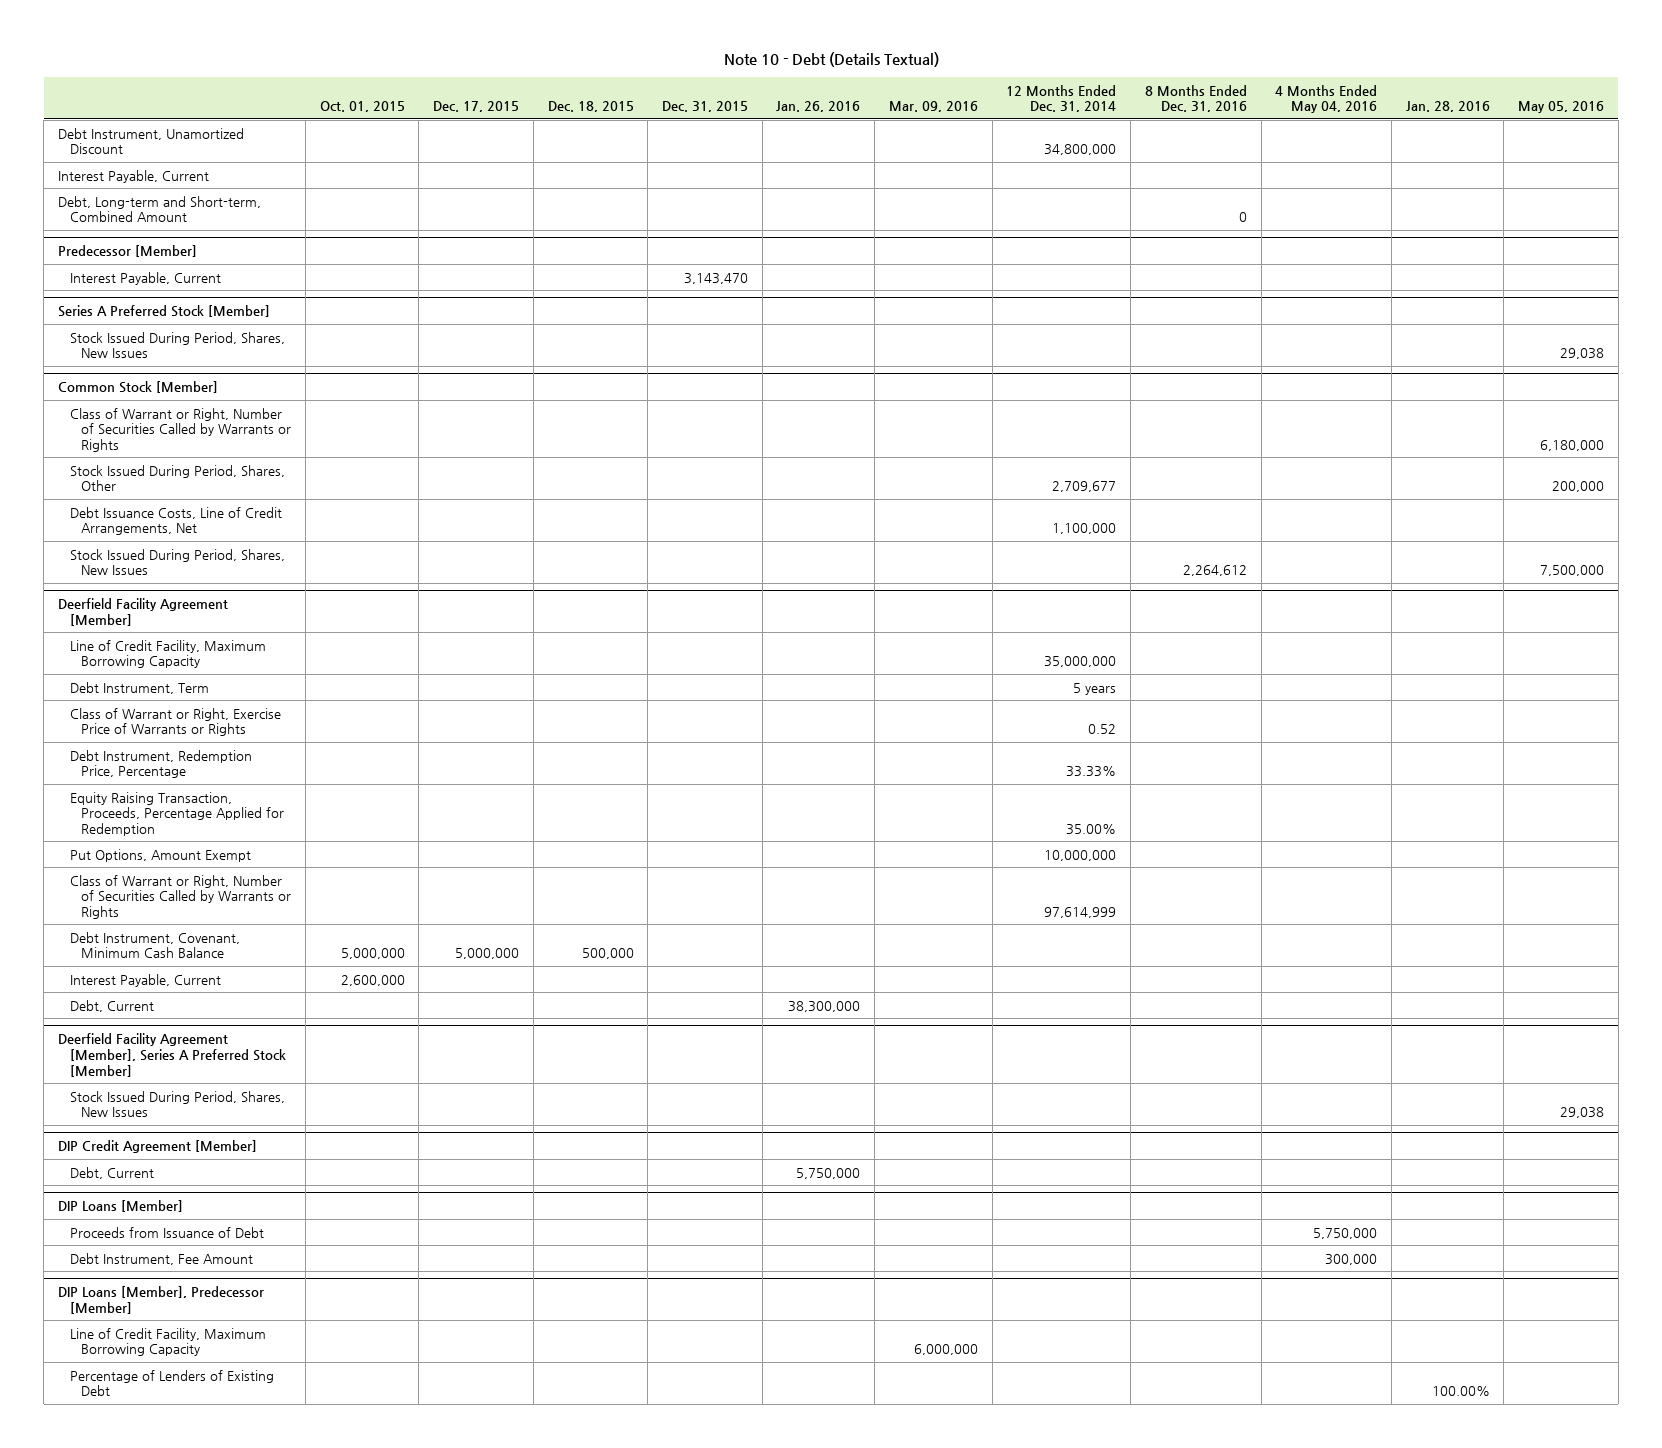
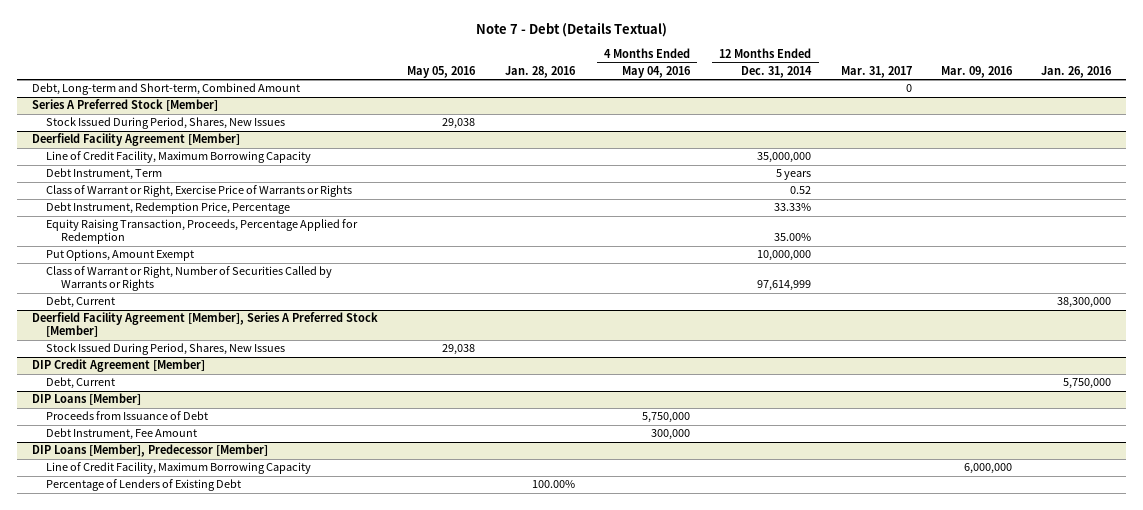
[723,51,939,67] Note 10 - Debt (Details Textual) -> [475,22,667,38] Note 7 - Debt (Details Textual)
[319,101,405,113] Oct. 01, 2015 -> none
[433,101,520,113] Dec. 17, 2015 -> none
[547,101,634,113] Dec. 18, 2015 -> none
[662,101,749,113] Dec. 31, 2015 -> none
[1144,84,1247,113] 8 Months Ended Dec. 31, 2016 -> none
none -> [840,65,912,78] Mar. 31, 2017
[57,127,244,155] Debt Instrument, Unamortized Discount -> none
[57,169,209,183] Interest Payable, Current -> none
[57,245,197,258] Predecessor [Member] -> none
[69,271,221,285] Interest Payable, Current -> none
[57,381,218,394] Common Stock [Member] -> none
[69,407,292,452] Class of Warrant or Right, Number of Securities Called by Warrants or Rights -> none
[69,464,285,492] Stock Issued During Period, Shares, Other -> none
[69,506,282,536] Debt Issuance Costs, Line of Credit Arrangements, Net -> none
[69,548,285,576] Stock Issued During Period, Shares, New Issues -> none
[69,931,240,959] Debt Instrument, Covenant, Minimum Cash Balance -> none
[69,973,221,987] Interest Payable, Current -> none

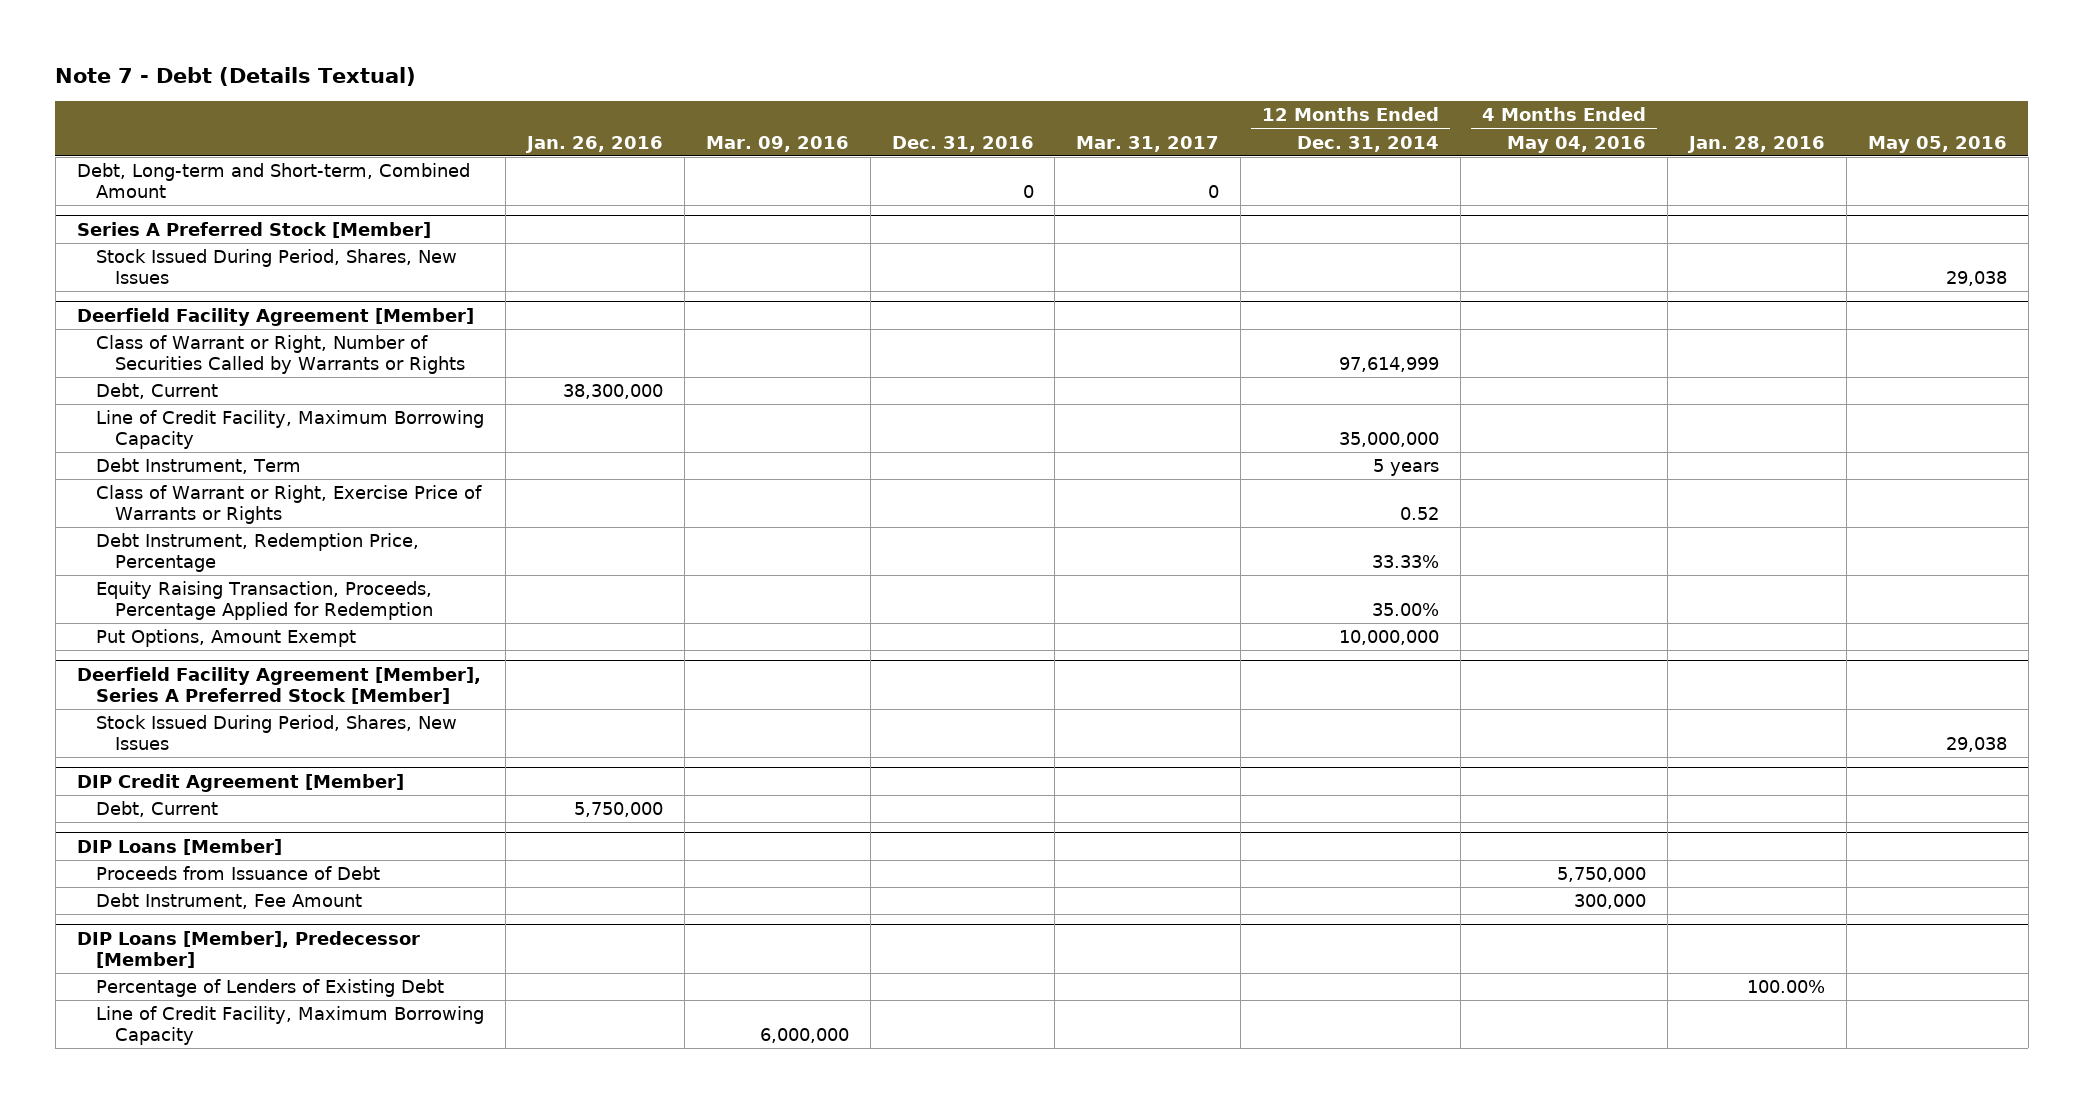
none -> [891,135,1034,152] Dec. 31, 2016
[46,266,333,292] Class of Warrant or Right, Number of Securities Called by Warrants or Rights -> [96,335,466,375] Class of Warrant or Right, Number of Securities Called by Warrants or Rights
[46,296,116,309] Debt, Current -> [96,383,219,400] Debt, Current
[46,462,312,475] Line of Credit Facility, Maximum Borrowing Capacity -> [96,1006,485,1046] Line of Credit Facility, Maximum Borrowing Capacity

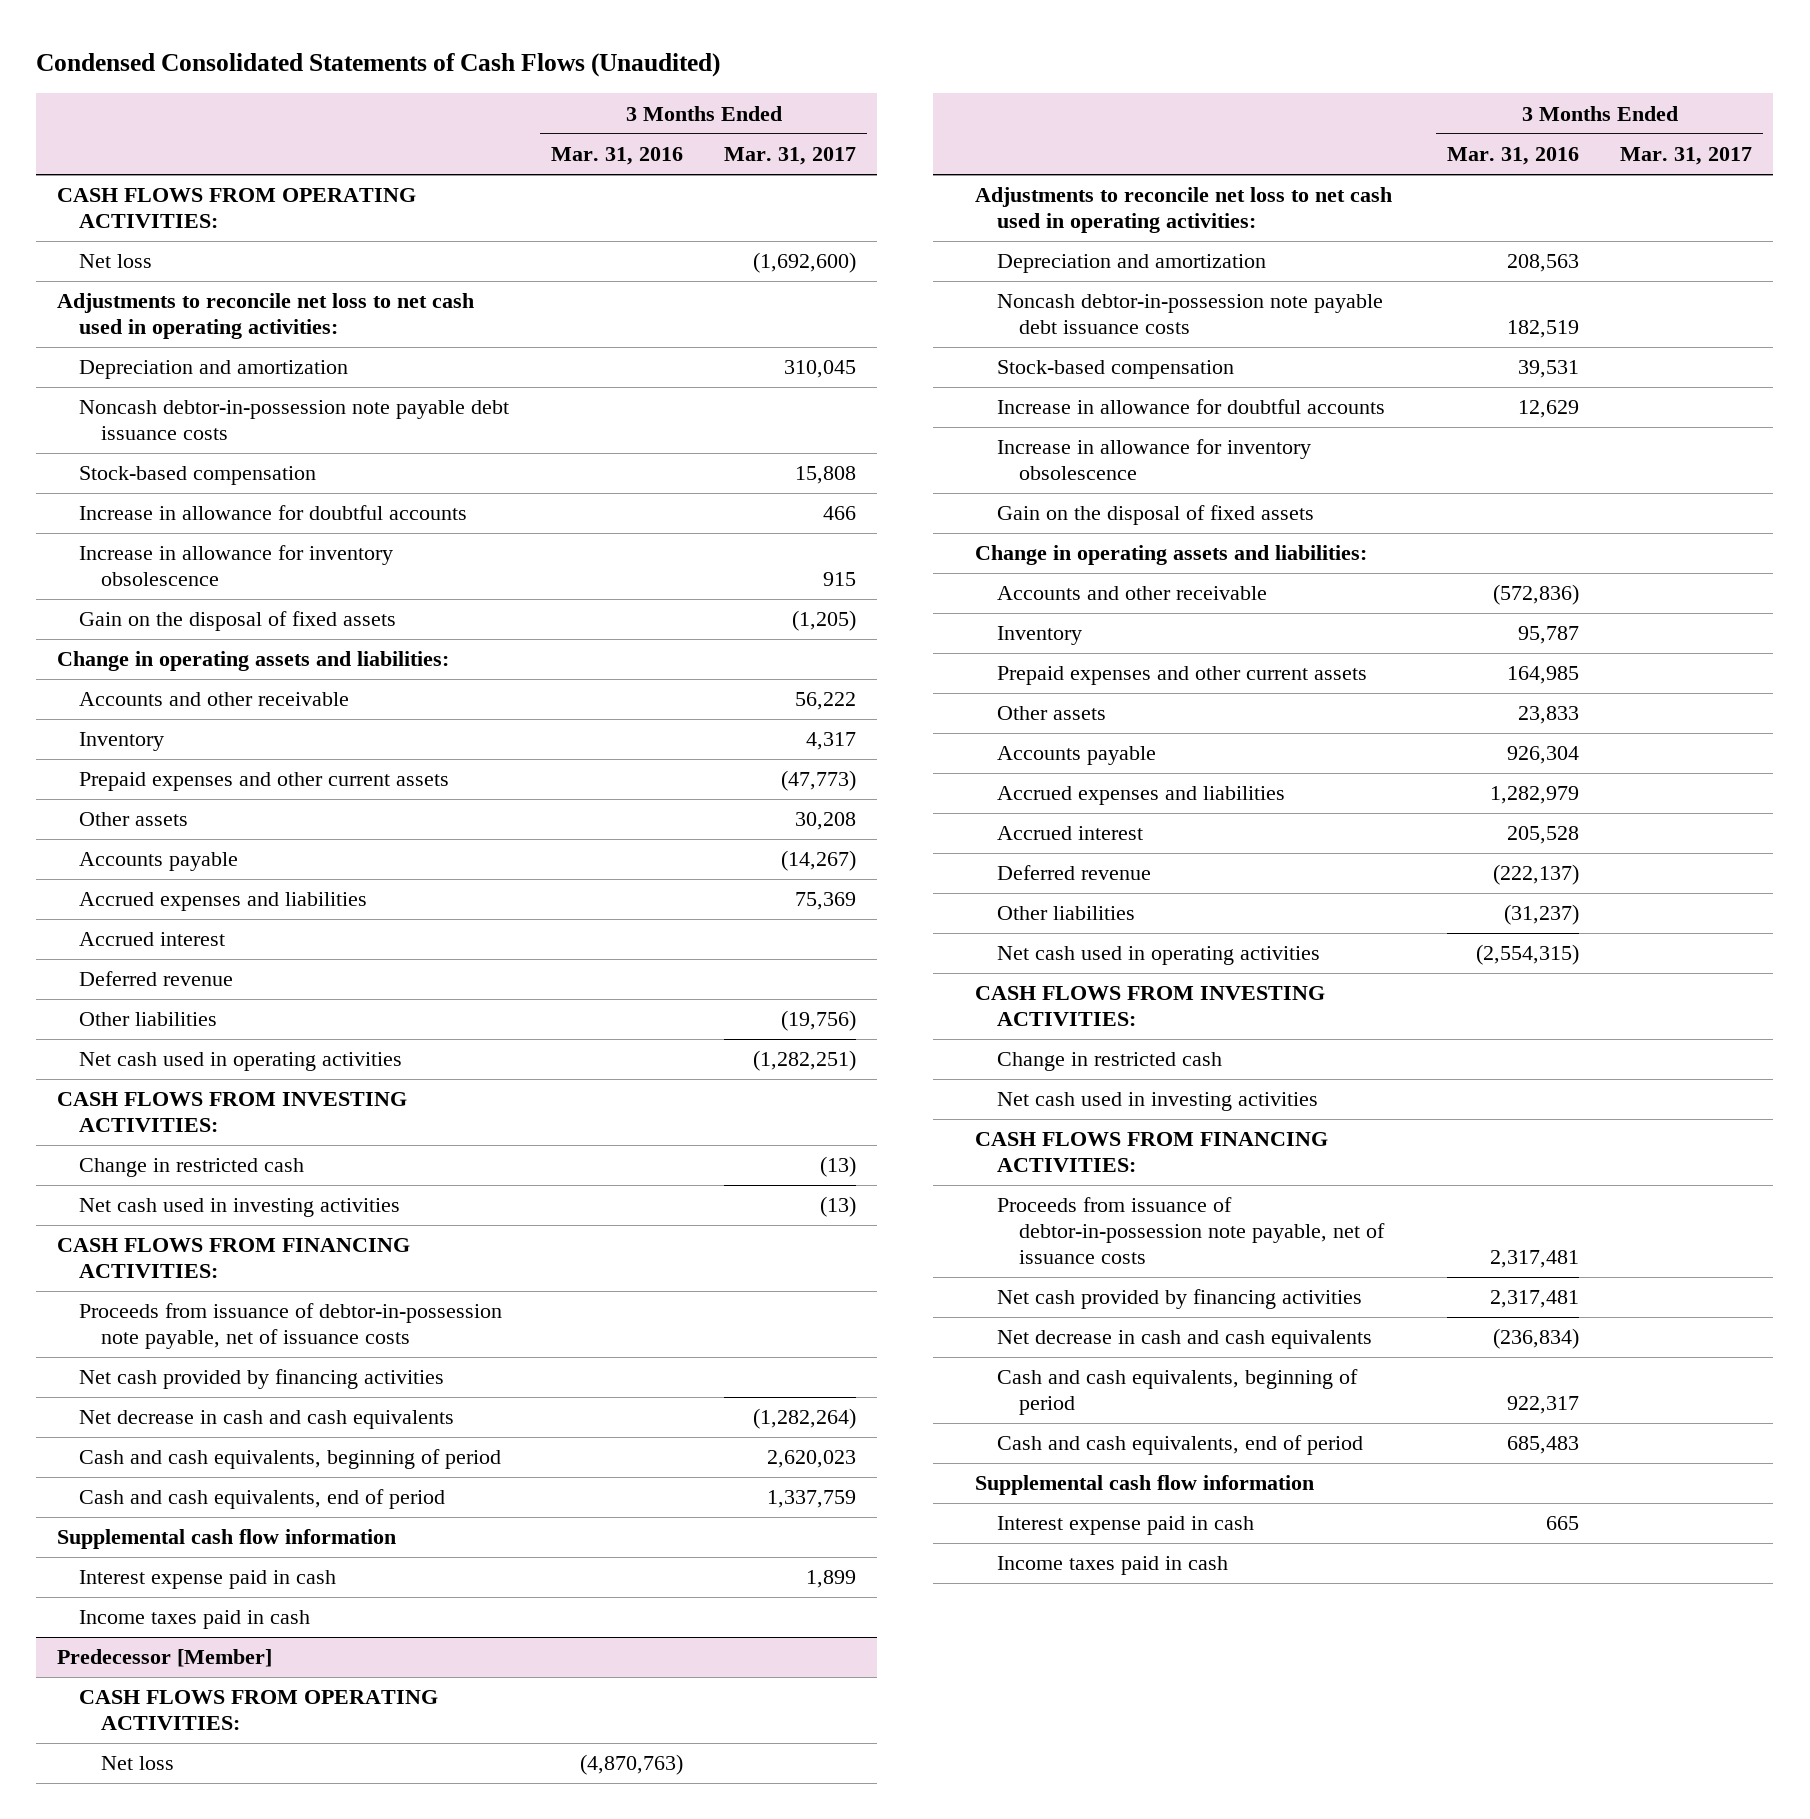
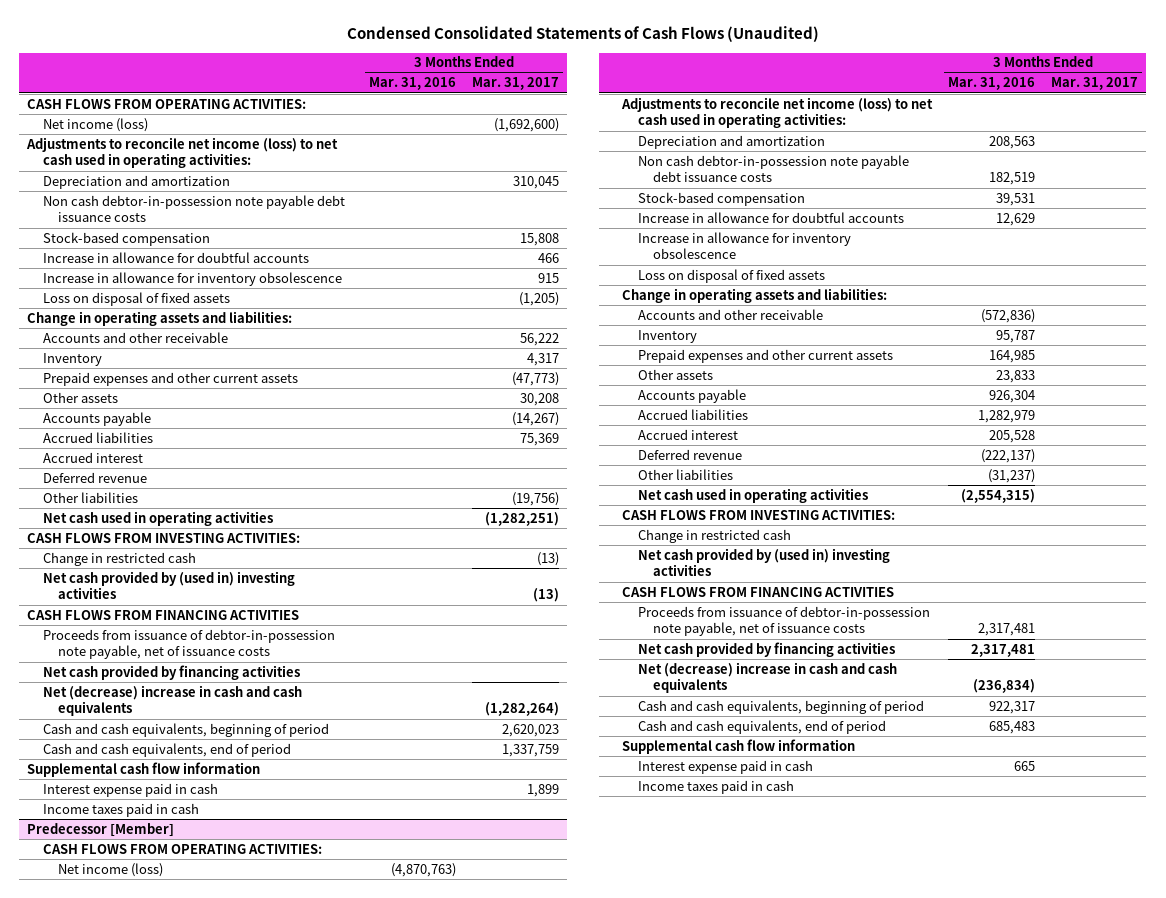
[79,254,153,269] Net loss -> [42,117,148,132] Net income (loss)
[57,293,475,340] Adjustments to reconcile net loss to net cash used in operating activities: -> [26,136,339,169] Adjustments to reconcile net income (loss) to net cash used in operating activities:
[79,400,510,441] Noncash debtor-in-possession note payable debt issuance costs -> [42,194,345,223] Non cash debtor-in-possession note payable debt issuance costs
[79,611,397,632] Gain on the disposal of fixed assets -> [42,291,230,306] Loss on disposal of fixed assets
[79,892,368,912] Accrued expenses and liabilities -> [42,431,153,443] Accrued liabilities
[79,1198,401,1218] Net cash used in investing activities -> [42,570,295,600] Net cash provided by (used in) investing activities
[57,1238,411,1279] CASH FLOWS FROM FINANCING ACTIVITIES: -> [27,609,300,620] CASH FLOWS FROM FINANCING ACTIVITIES
[79,1410,455,1430] Net decrease in cash and cash equivalents -> [42,684,302,717] Net (decrease) increase in cash and cash equivalents
[101,1756,175,1771] Net loss -> [57,862,163,877] Net income (loss)
[975,187,1393,234] Adjustments to reconcile net loss to net cash used in operating activities: -> [621,96,934,129] Adjustments to reconcile net income (loss) to net cash used in operating activities:
[997,294,1384,335] Noncash debtor-in-possession note payable debt issuance costs -> [637,154,909,183] Non cash debtor-in-possession note payable debt issuance costs
[997,505,1315,526] Gain on the disposal of fixed assets -> [637,268,825,283] Loss on disposal of fixed assets
[997,786,1286,806] Accrued expenses and liabilities -> [637,408,748,420] Accrued liabilities
[997,1092,1319,1112] Net cash used in investing activities -> [637,547,890,577] Net cash provided by (used in) investing activities
[975,1132,1329,1173] CASH FLOWS FROM FINANCING ACTIVITIES: -> [622,586,895,597] CASH FLOWS FROM FINANCING ACTIVITIES
[997,1330,1373,1350] Net decrease in cash and cash equivalents -> [637,661,897,694] Net (decrease) increase in cash and cash equivalents

